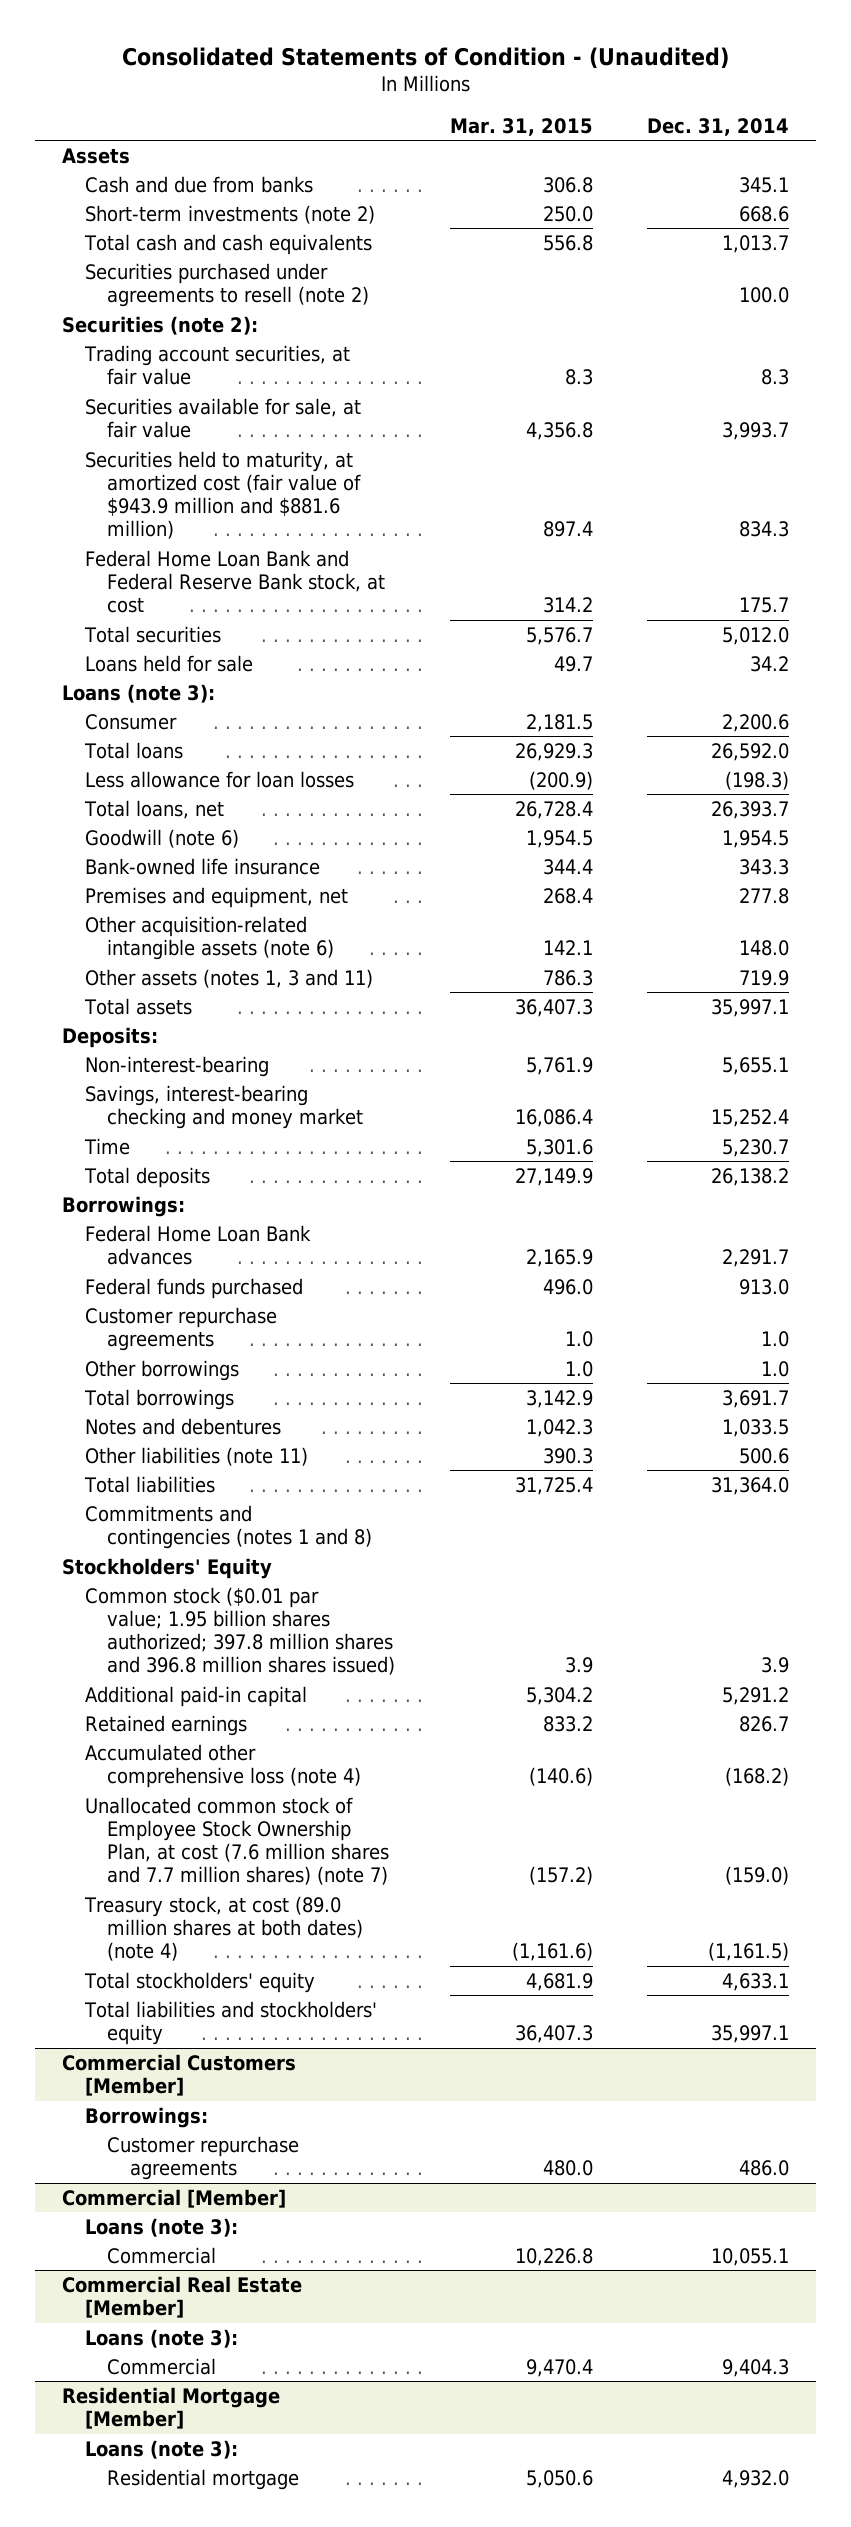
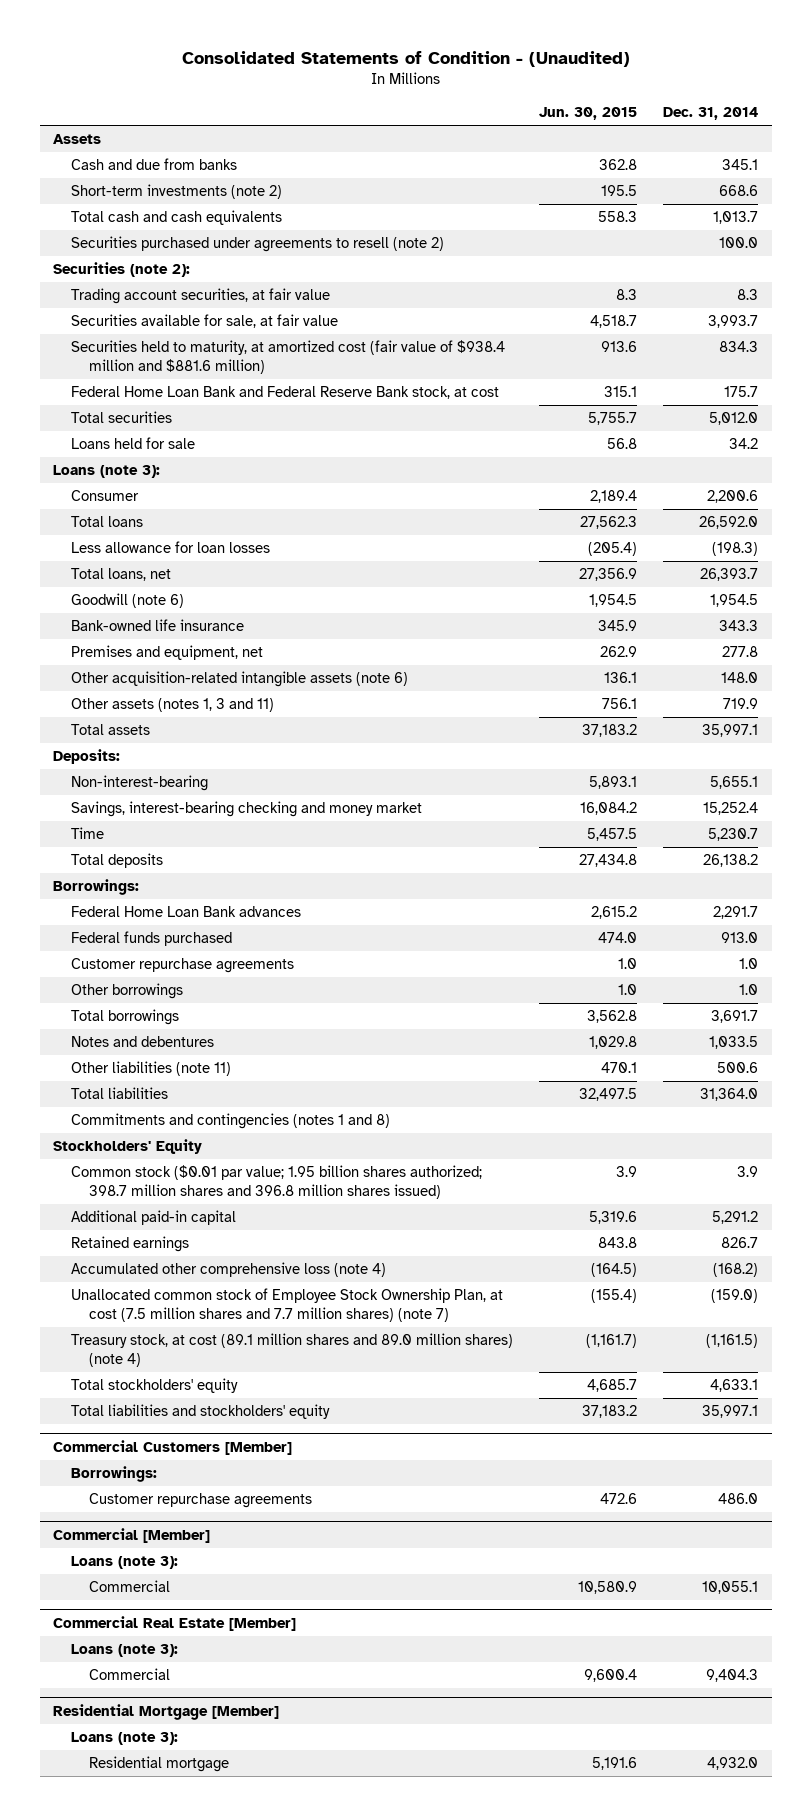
[449,117,593,136] Mar. 31, 2015 -> none
none -> [539,107,638,121] Jun. 30, 2015
[84,450,362,540] Securities held to maturity, at amortized cost (fair value of $943.9 million and $881.6 million) -> [71,340,506,375] Securities held to maturity, at amortized cost (fair value of $938.4 million and $881.6 million)
[84,1586,396,1676] Common stock ($0.01 par value; 1.95 billion shares authorized; 397.8 million shares and 396.8 million shares issued) -> [71,1165,483,1200] Common stock ($0.01 par value; 1.95 billion shares authorized; 398.7 million shares and 396.8 million shares issued)
[84,1796,390,1886] Unallocated common stock of Employee Stock Ownership Plan, at cost (7.6 million shares and 7.7 million shares) (note 7) -> [71,1288,504,1323] Unallocated common stock of Employee Stock Ownership Plan, at cost (7.5 million shares and 7.7 million shares) (note 7)
[83,1895,364,1962] Treasury stock, at cost (89.0 million shares at both dates) (note 4) -> [71,1333,514,1368] Treasury stock, at cost (89.1 million shares and 89.0 million shares) (note 4)

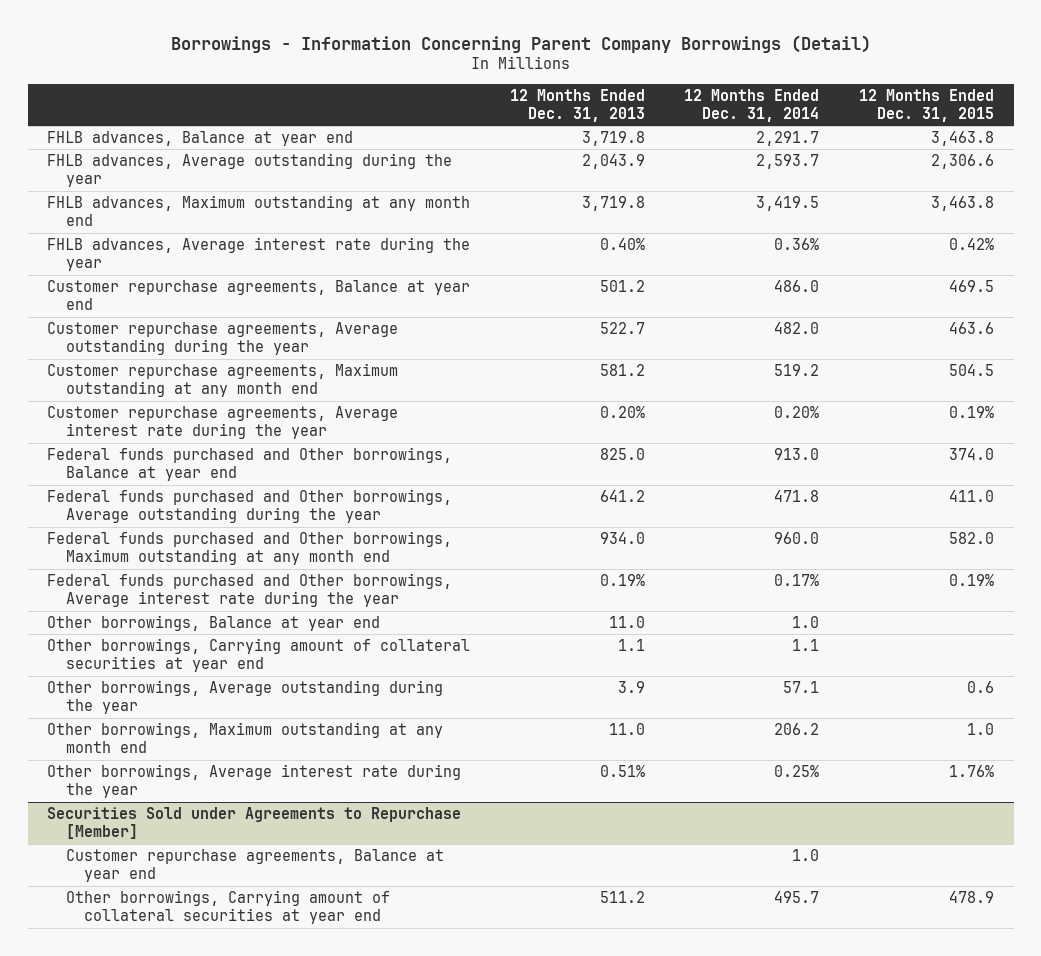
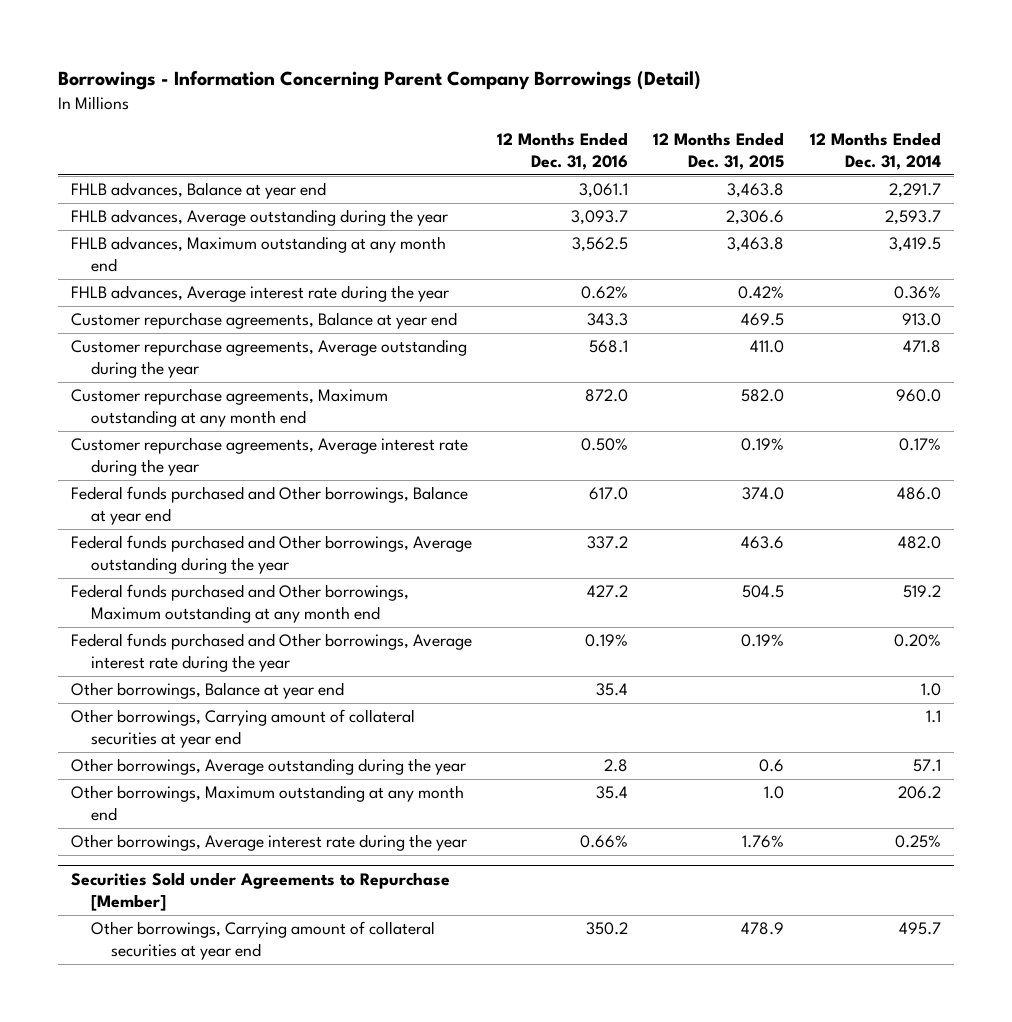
[509,88,645,122] 12 Months Ended Dec. 31, 2013 -> none
none -> [497,132,629,170] 12 Months Ended Dec. 31, 2016
[774,279,820,292] 486.0 -> [901,313,941,327] 913.0
[774,321,820,334] 482.0 -> [902,340,941,354] 471.8
[949,321,995,334] 463.6 -> [750,340,785,354] 411.0
[774,363,820,376] 519.2 -> [895,389,941,403] 960.0
[949,363,995,376] 504.5 -> [741,389,785,403] 582.0
[774,405,820,418] 0.20% -> [898,438,941,452] 0.17%
[774,447,820,460] 913.0 -> [896,487,941,501] 486.0
[774,489,820,502] 471.8 -> [897,536,941,550] 482.0
[949,489,995,502] 411.0 -> [741,536,785,550] 463.6
[774,531,820,544] 960.0 -> [902,585,941,599] 519.2
[949,531,995,544] 582.0 -> [742,585,785,599] 504.5
[774,573,820,586] 0.17% -> [893,634,941,648] 0.20%
[65,848,444,883] Customer repurchase agreements, Balance at year end -> none

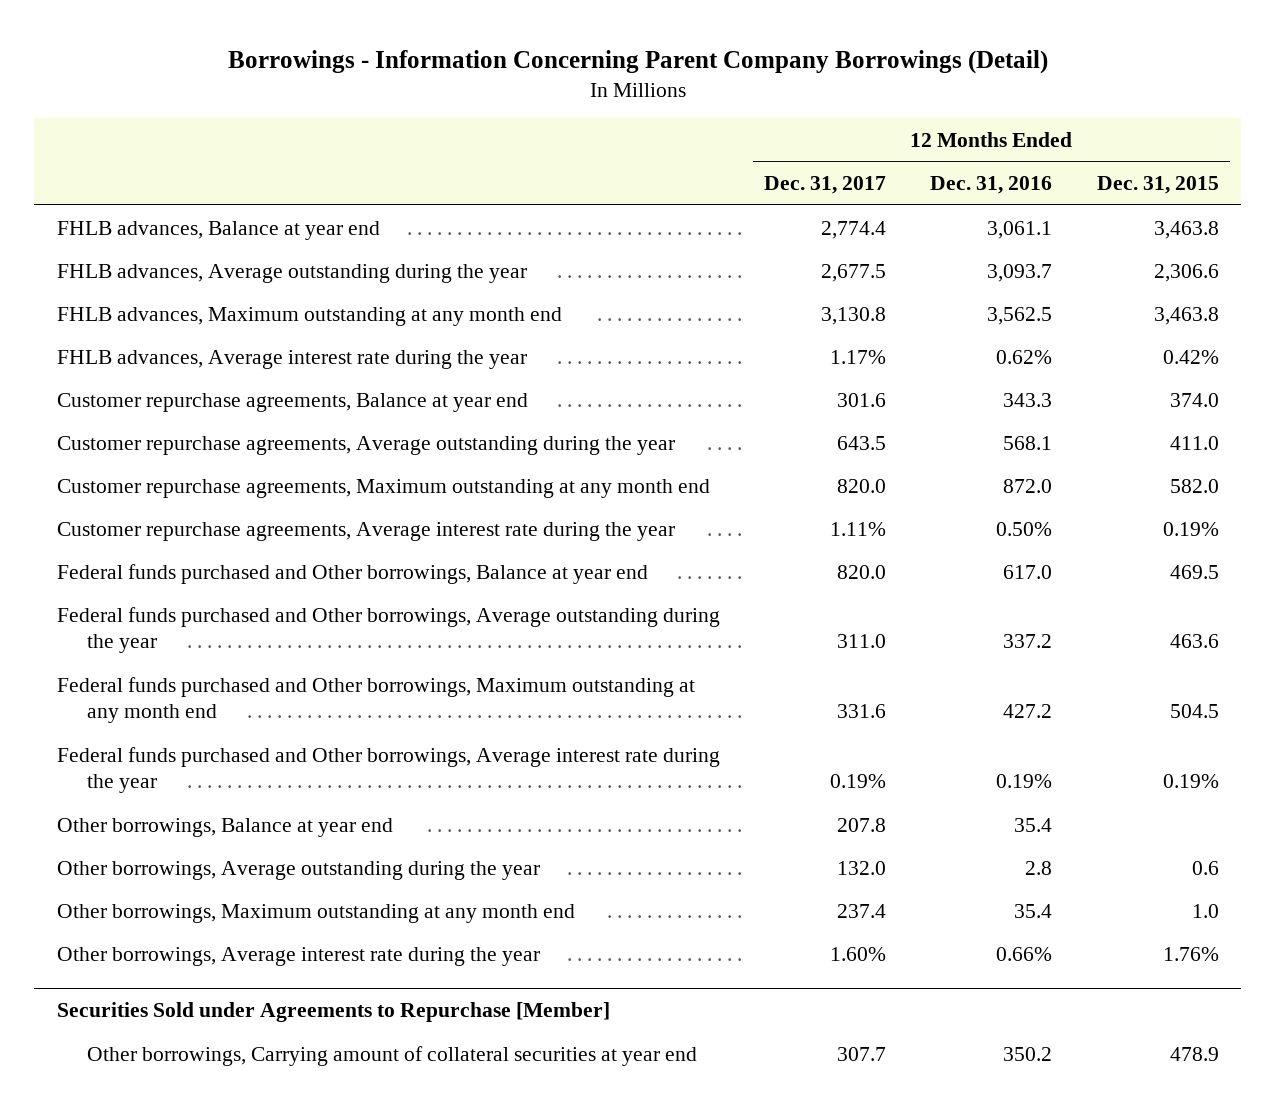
[809,132,941,170] 12 Months Ended Dec. 31, 2014 -> none
none -> [763,176,886,195] Dec. 31, 2017
[741,313,785,327] 469.5 -> [1169,392,1219,407] 374.0
[742,487,785,501] 374.0 -> [1169,564,1219,579] 469.5
[70,709,415,748] Other borrowings, Carrying amount of collateral securities at year end -> none

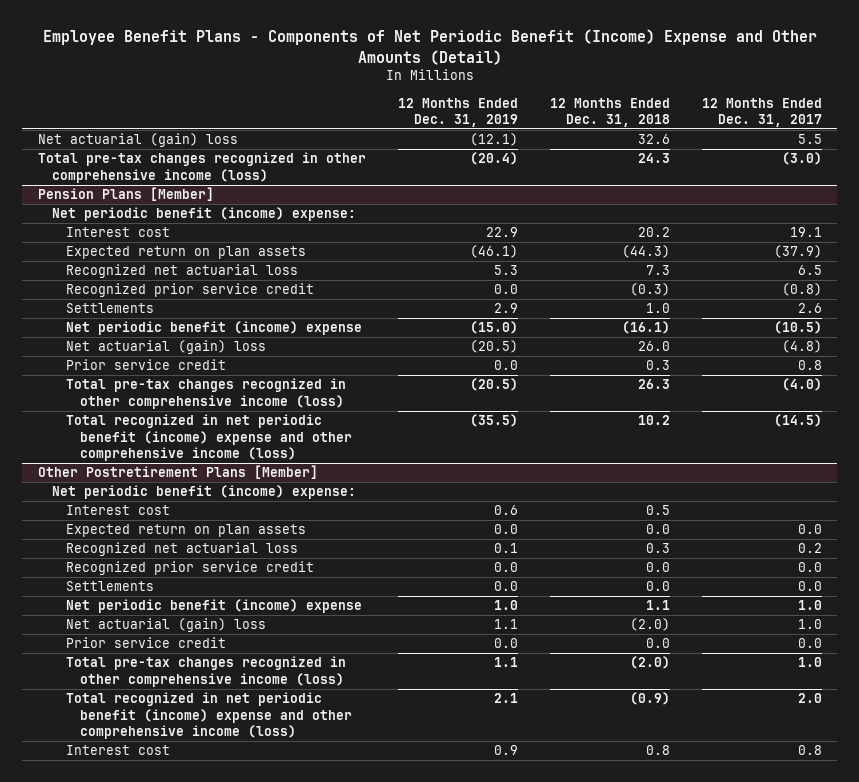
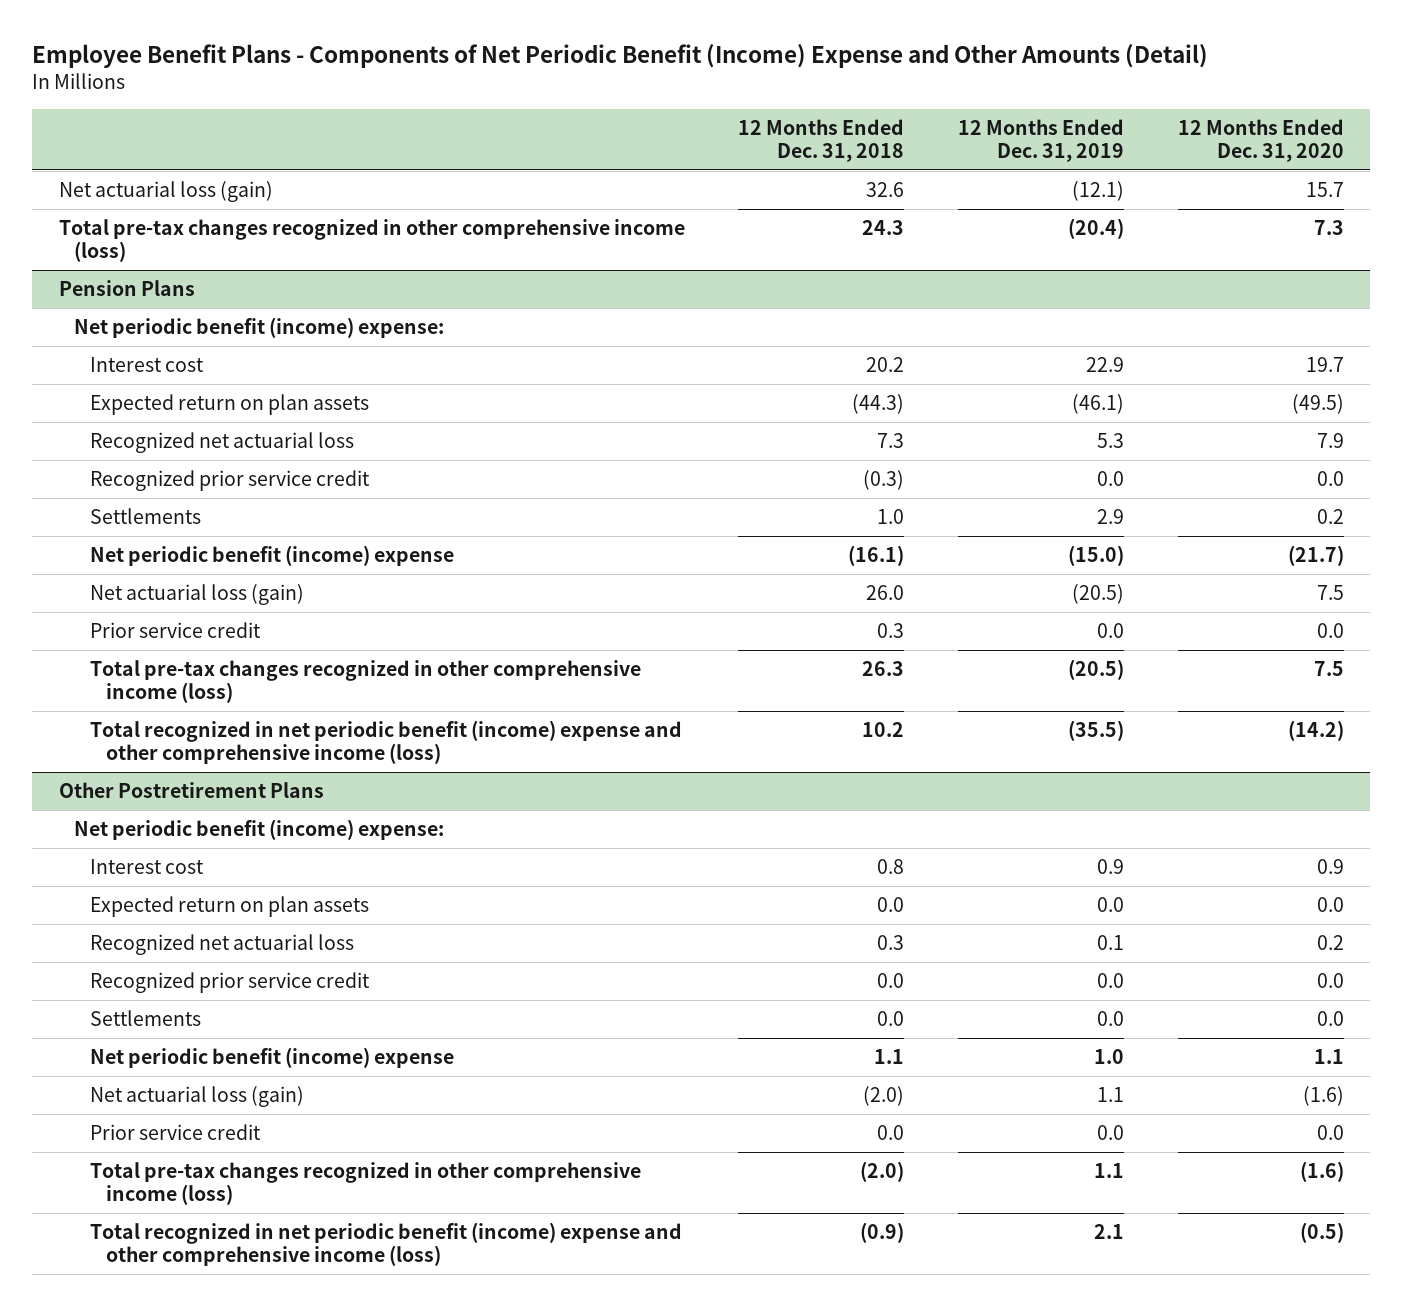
[701,97,822,127] 12 Months Ended Dec. 31, 2017 -> none
none -> [1177,119,1344,162] 12 Months Ended Dec. 31, 2020
[37,133,238,148] Net actuarial (gain) loss -> [58,181,273,203] Net actuarial loss (gain)
[37,187,214,202] Pension Plans [Member] -> [58,280,195,297] Pension Plans
[65,340,266,355] Net actuarial (gain) loss -> [90,584,305,606] Net actuarial loss (gain)
[37,465,318,480] Other Postretirement Plans [Member] -> [58,782,324,799] Other Postretirement Plans
[493,505,518,516] 0.6 -> [1097,859,1125,875] 0.9
[645,505,670,516] 0.5 -> [877,859,905,875] 0.8
[65,618,266,633] Net actuarial (gain) loss -> [90,1086,305,1108] Net actuarial loss (gain)
[65,745,170,756] Interest cost -> none

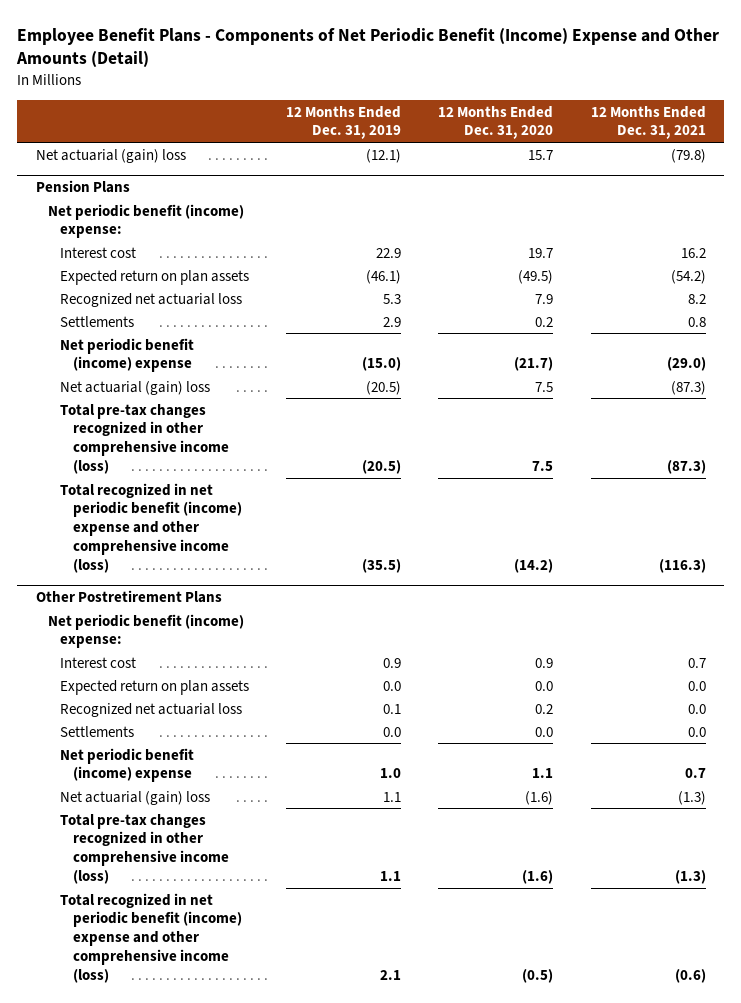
[738,119,905,162] 12 Months Ended Dec. 31, 2018 -> none
none -> [590,105,706,140] 12 Months Ended Dec. 31, 2021
[58,219,685,262] Total pre-tax changes recognized in other comprehensive income (loss) -> none
[58,181,273,203] Net actuarial loss (gain) -> [35,148,186,163] Net actuarial (gain) loss
[90,470,371,492] Recognized prior service credit -> none
[90,622,262,639] Prior service credit -> none
[90,584,305,606] Net actuarial loss (gain) -> [60,380,211,395] Net actuarial (gain) loss
[90,972,371,994] Recognized prior service credit -> none
[90,1124,262,1141] Prior service credit -> none
[90,1086,305,1108] Net actuarial loss (gain) -> [60,790,211,805] Net actuarial (gain) loss

